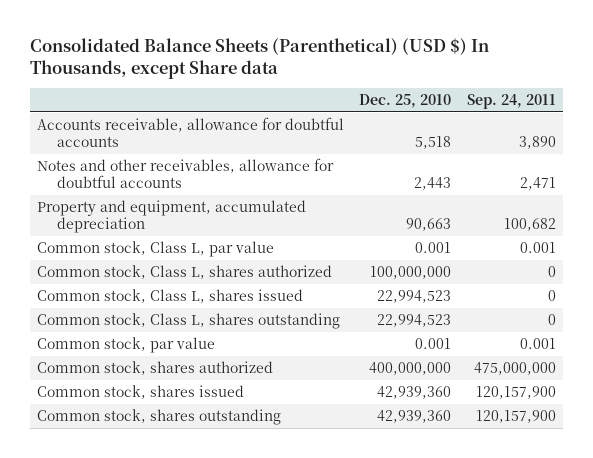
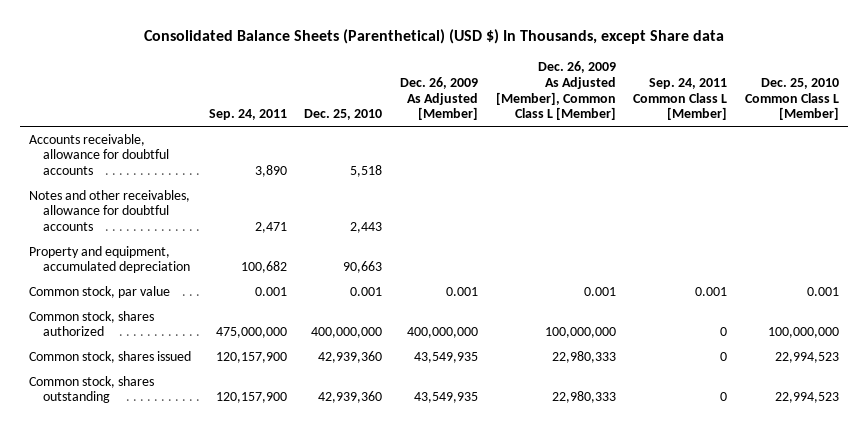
none -> [400,76,479,121] Dec. 26, 2009 As Adjusted [Member]
none -> [495,61,616,121] Dec. 26, 2009 As Adjusted [Member], Common Class L [Member]
none -> [633,77,728,121] Sep. 24, 2011 Common Class L [Member]
none -> [745,77,840,121] Dec. 25, 2010 Common Class L [Member]
[37,241,275,258] Common stock, Class L, par value -> none
[37,265,333,280] Common stock, Class L, shares authorized -> none
[37,289,304,304] Common stock, Class L, shares issued -> none
[37,313,341,330] Common stock, Class L, shares outstanding -> none

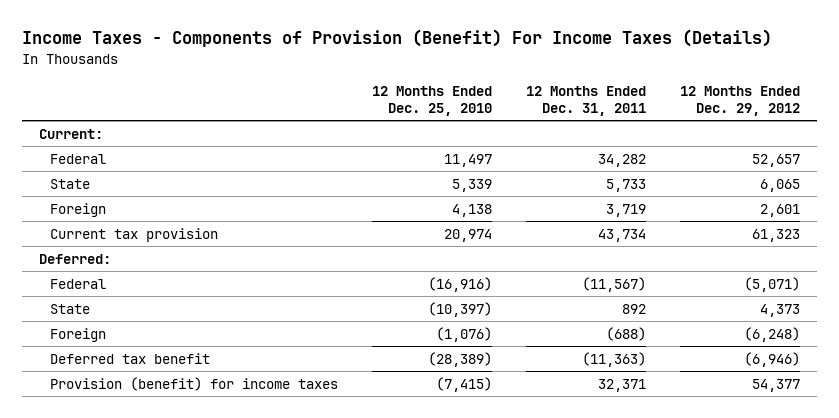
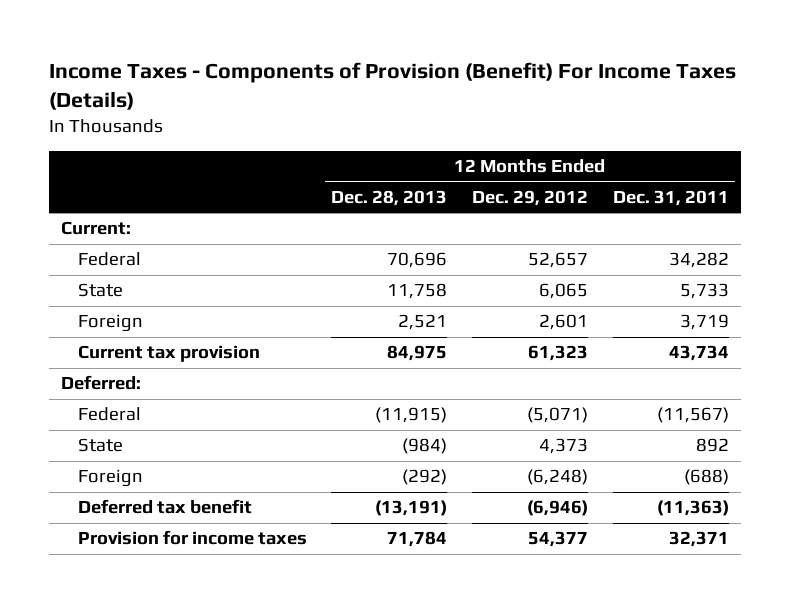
[371,85,492,116] 12 Months Ended Dec. 25, 2010 -> none
none -> [331,189,448,206] Dec. 28, 2013
[50,376,339,391] Provision (benefit) for income taxes -> [77,530,307,546] Provision for income taxes

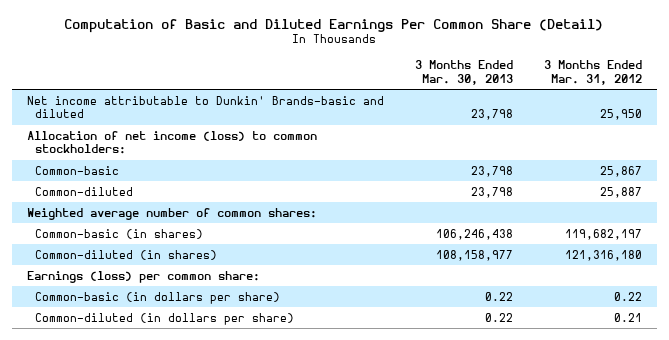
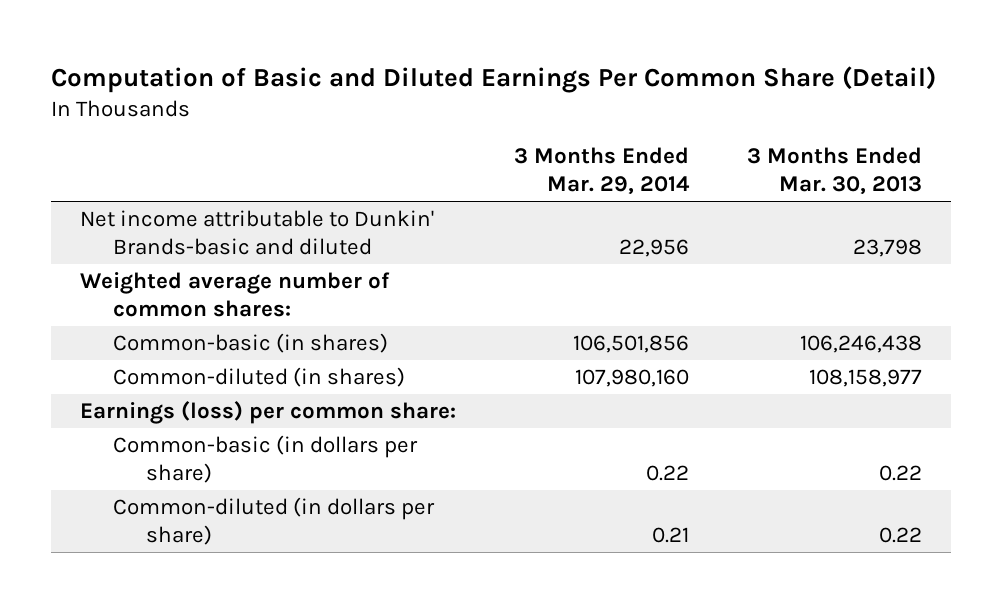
[543,60,642,85] 3 Months Ended Mar. 31, 2012 -> none
none -> [513,147,690,196] 3 Months Ended Mar. 29, 2014
[27,130,318,155] Allocation of net income (loss) to common stockholders: -> none
[35,165,120,175] Common-basic -> none
[35,186,134,196] Common-diluted -> none

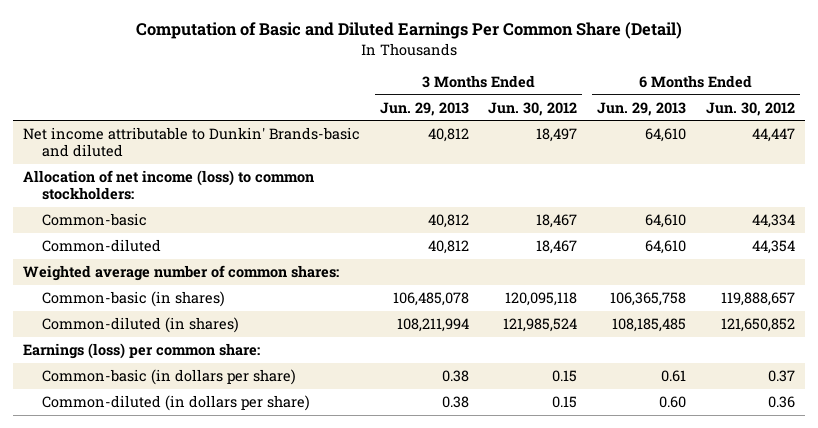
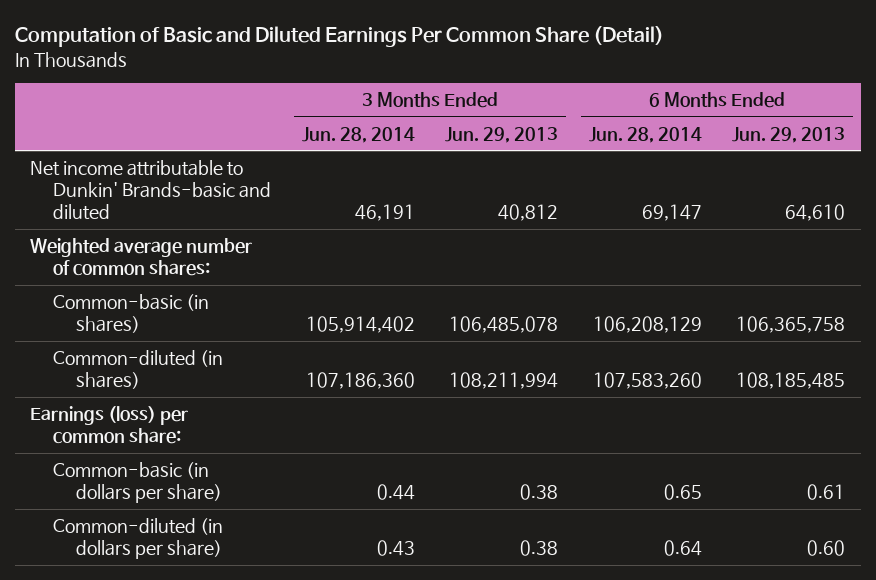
[488,101,578,116] Jun. 30, 2012 -> none
[705,101,795,116] Jun. 30, 2012 -> none
none -> [301,126,415,143] Jun. 28, 2014
none -> [588,126,702,143] Jun. 28, 2014
[23,169,315,201] Allocation of net income (loss) to common stockholders: -> none
[41,212,147,226] Common-basic -> none
[41,238,161,252] Common-diluted -> none

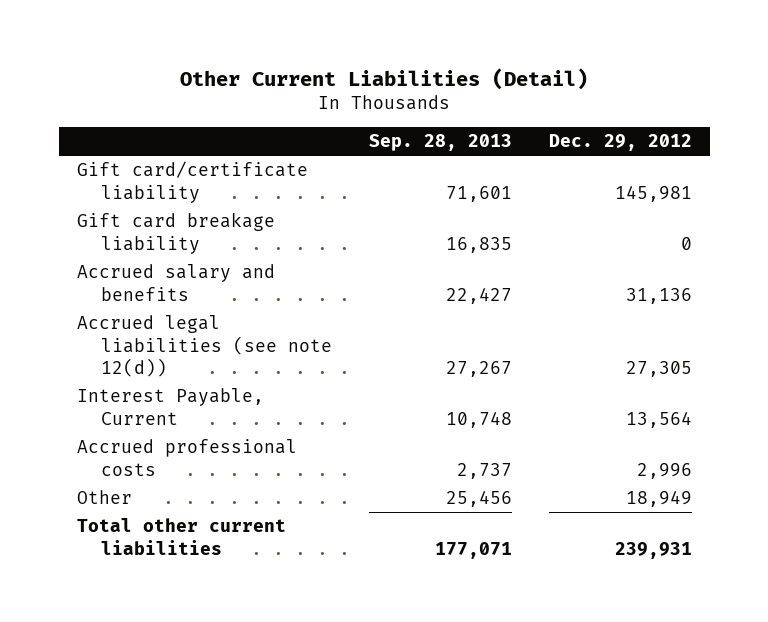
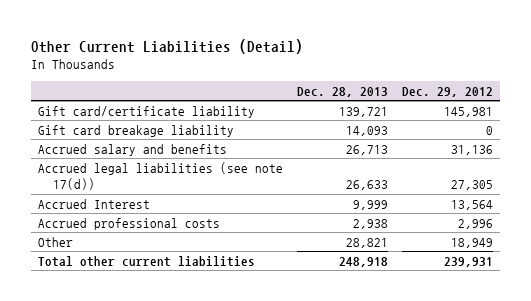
[368,134,512,152] Sep. 28, 2013 -> none
none -> [296,86,388,97] Dec. 28, 2013
[76,315,333,378] Accrued legal liabilities (see note 12(d)) -> [37,161,283,190] Accrued legal liabilities (see note 17(d))
[76,388,264,425] Interest Payable, Current -> [37,198,150,209] Accrued Interest

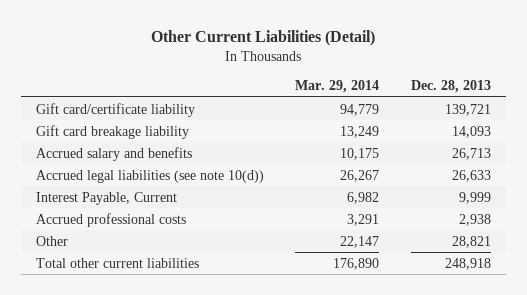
[402,86,494,97] Dec. 29, 2012 -> none
none -> [295,80,380,94] Mar. 29, 2014
[37,161,283,190] Accrued legal liabilities (see note 17(d)) -> [36,169,265,183] Accrued legal liabilities (see note 10(d))
[37,198,150,209] Accrued Interest -> [36,191,178,205] Interest Payable, Current

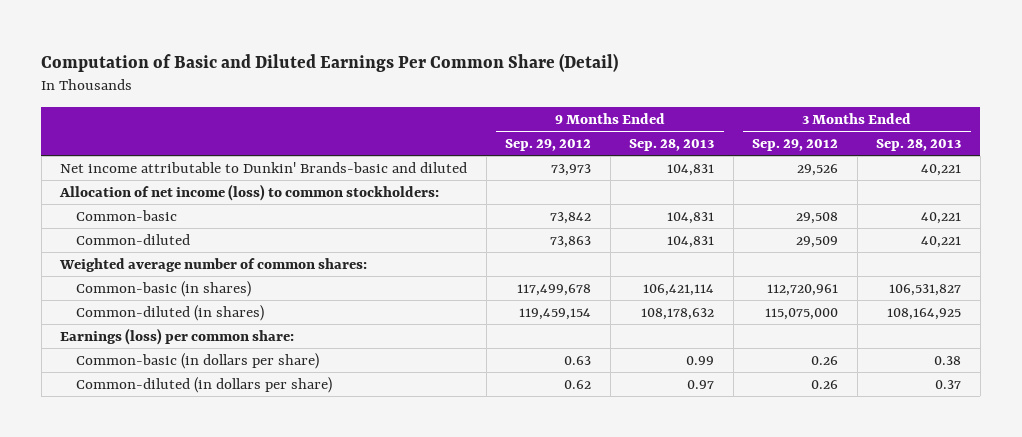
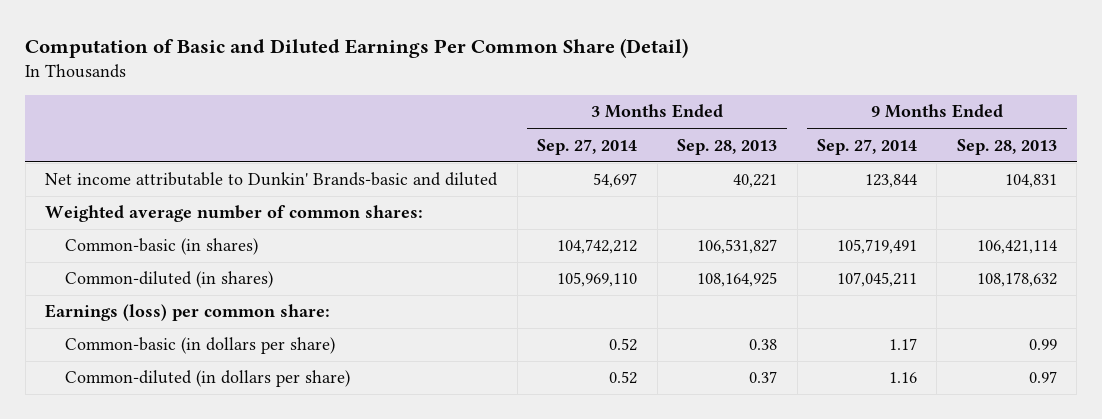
[505,139,592,152] Sep. 29, 2012 -> none
[752,139,839,152] Sep. 29, 2012 -> none
none -> [537,138,638,155] Sep. 27, 2014
none -> [816,138,917,155] Sep. 27, 2014
[59,183,440,201] Allocation of net income (loss) to common stockholders: -> none
[76,209,178,221] Common-basic -> none
[76,233,191,245] Common-diluted -> none

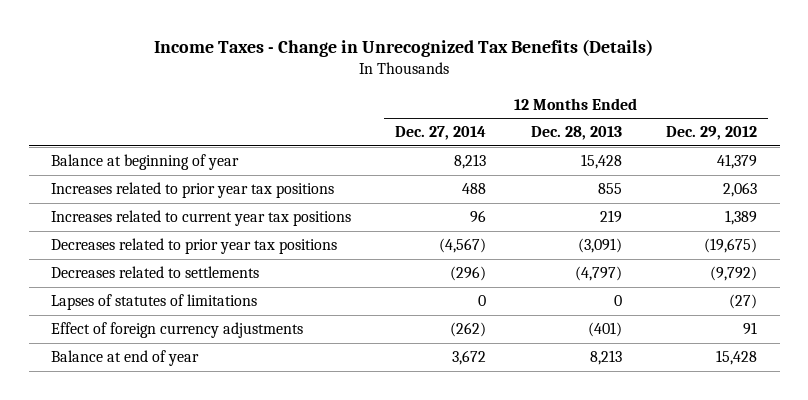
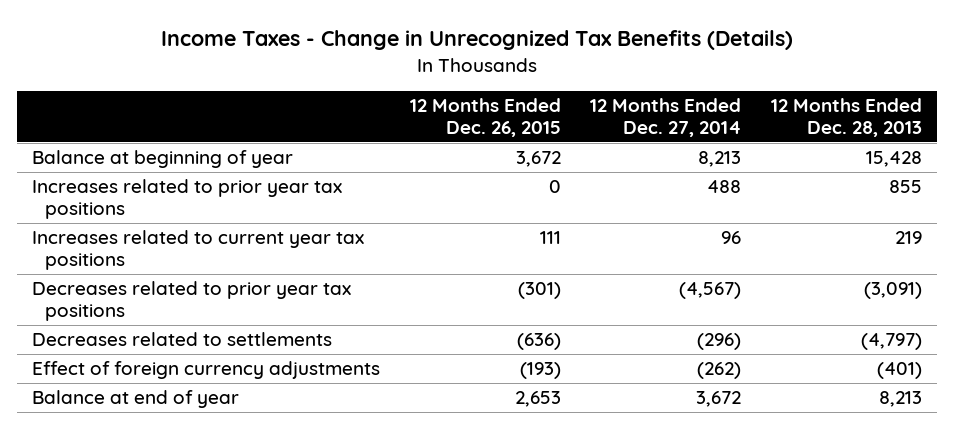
[666,126,758,141] Dec. 29, 2012 -> none
none -> [409,97,561,137] 12 Months Ended Dec. 26, 2015
[50,294,257,311] Lapses of statutes of limitations -> none

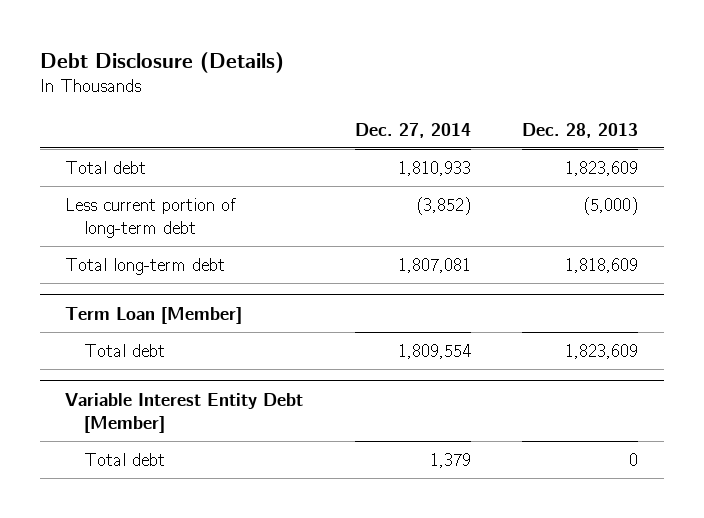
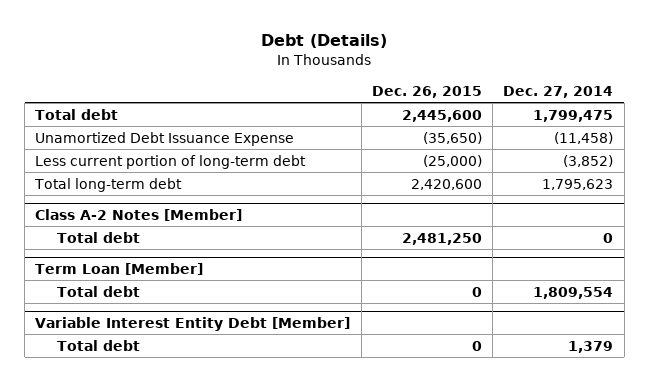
[39,51,284,73] Debt Disclosure (Details) -> [261,34,388,49] Debt (Details)
[522,122,639,138] Dec. 28, 2013 -> none
none -> [371,85,482,98] Dec. 26, 2015
[397,160,471,176] 1,810,933 -> [533,109,614,122] 1,799,475
none -> [35,131,295,146] Unamortized Debt Issuance Expense
[397,257,471,273] 1,807,081 -> [542,178,614,190] 1,795,623
none -> [35,208,243,221] Class A-2 Notes [Member]
none -> [56,231,140,243] Total debt

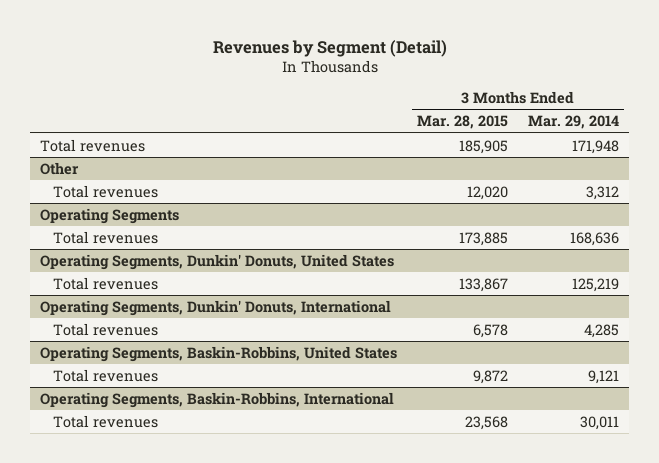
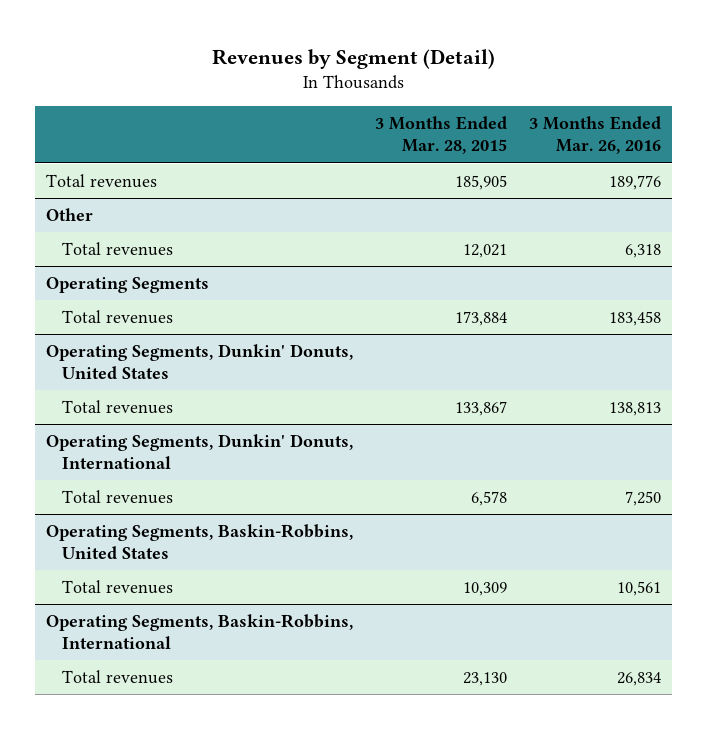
[528,115,620,130] Mar. 29, 2014 -> none
none -> [529,116,662,155] 3 Months Ended Mar. 26, 2016
[467,185,509,200] 12,020 -> [463,243,508,258] 12,021
[459,231,509,246] 173,885 -> [455,310,508,326] 173,884
[473,369,509,384] 9,872 -> [463,581,508,596] 10,309
[465,415,509,430] 23,568 -> [463,671,508,686] 23,130

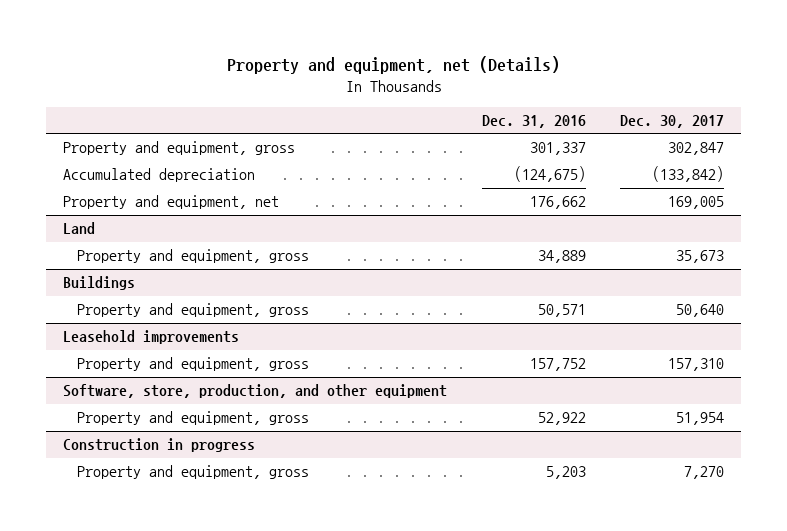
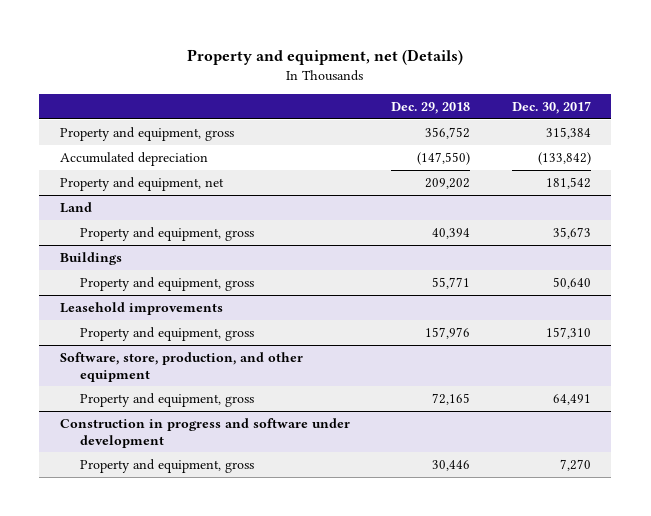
[481,115,586,129] Dec. 31, 2016 -> none
none -> [391,102,471,115] Dec. 29, 2018
[668,142,725,156] 302,847 -> [545,126,591,139] 315,384
[668,196,725,210] 169,005 -> [545,176,591,189] 181,542
[676,412,725,426] 51,954 -> [552,393,591,405] 64,491
[63,438,256,453] Construction in progress -> [59,417,350,448] Construction in progress and software under development

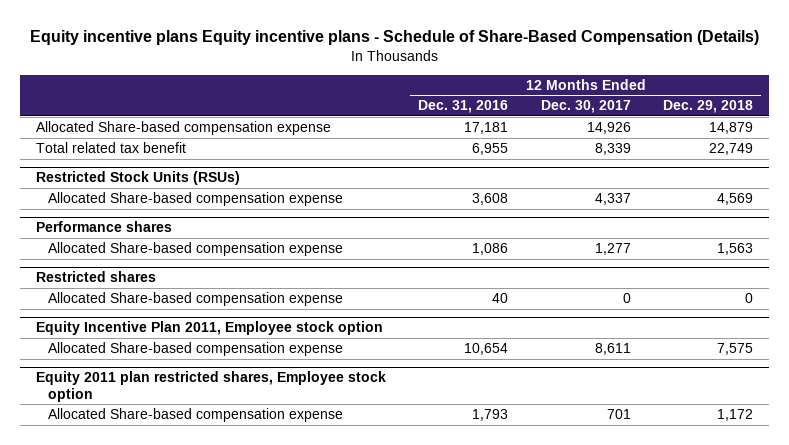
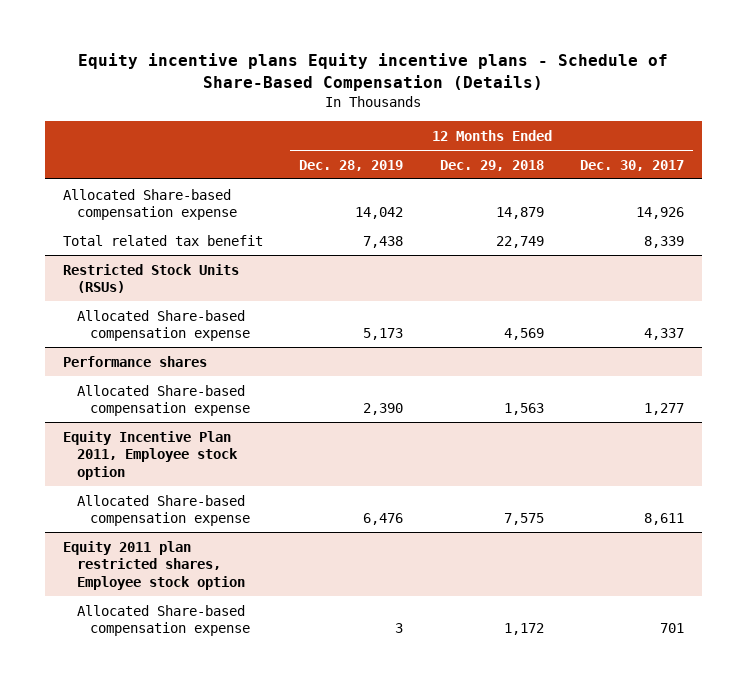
[418,100,509,114] Dec. 31, 2016 -> none
none -> [299,159,404,171] Dec. 28, 2019
[36,271,157,283] Restricted shares -> none
[47,292,343,307] Allocated Share-based compensation expense -> none

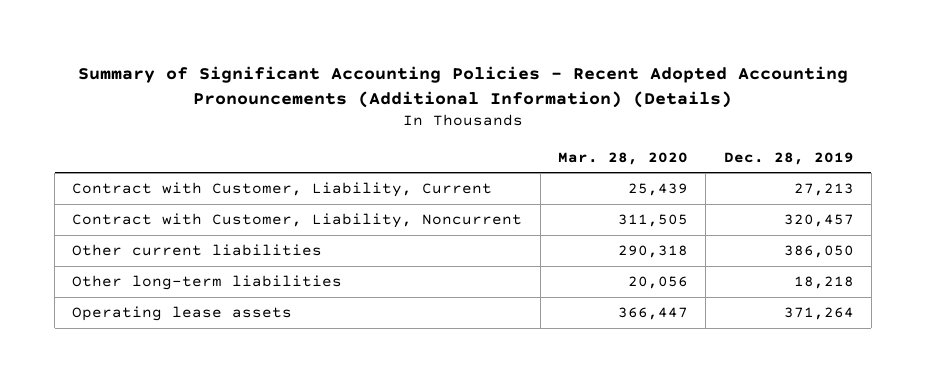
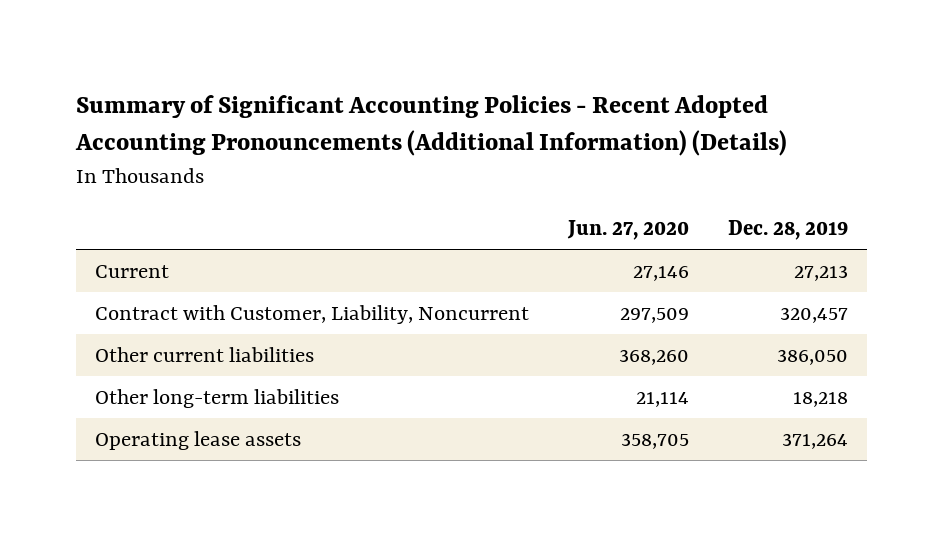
[558,151,689,165] Mar. 28, 2020 -> none
none -> [567,219,690,240] Jun. 27, 2020
[72,182,493,198] Contract with Customer, Liability, Current -> [95,265,170,279] Current

